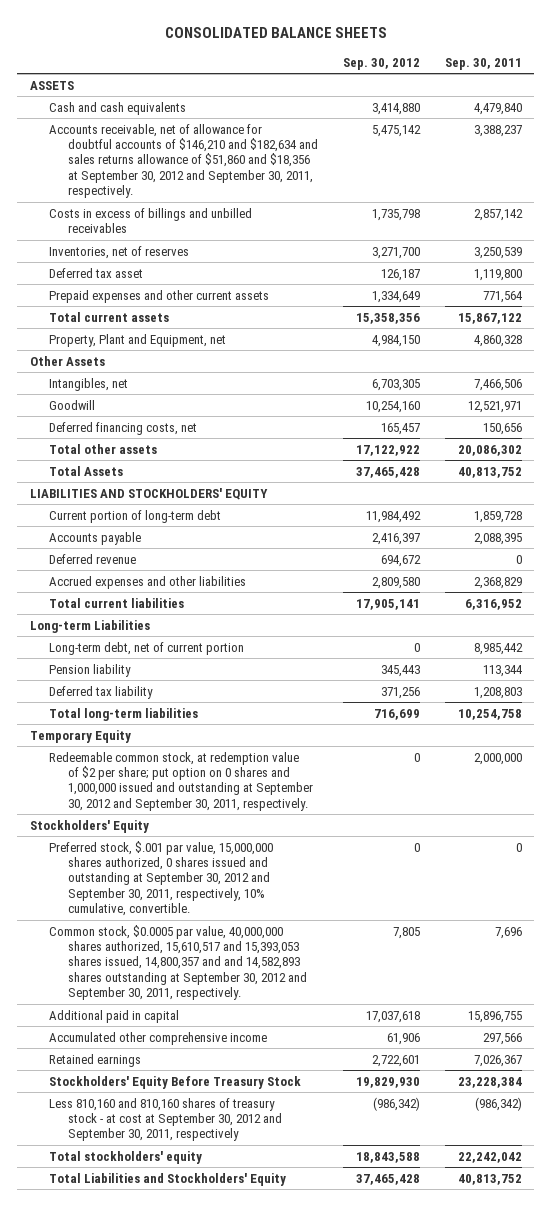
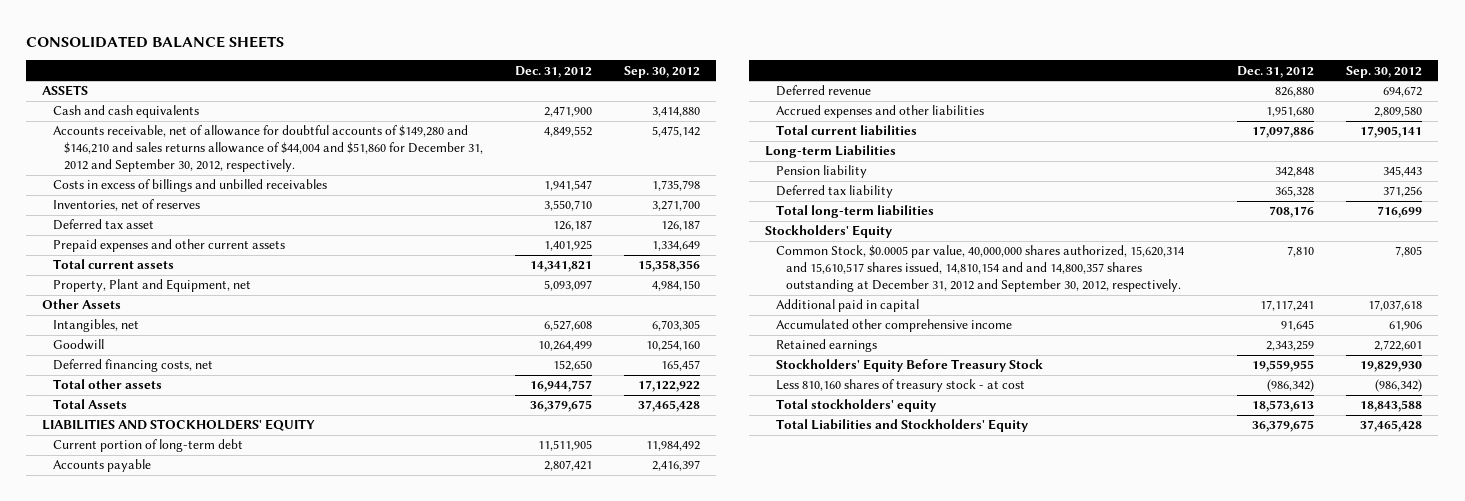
[444,57,522,70] Sep. 30, 2011 -> none
none -> [514,65,592,78] Dec. 31, 2012
[48,123,319,199] Accounts receivable, net of allowance for doubtful accounts of $146,210 and $182,634 and sales returns allowance of $51,860 and $18,356 at September 30, 2012 and September 30, 2011, respectively. -> [52,125,483,173] Accounts receivable, net of allowance for doubtful accounts of $149,280 and $146,210 and sales returns allowance of $44,004 and $51,860 for December 31, 2012 and September 30, 2012, respectively.
[48,641,244,655] Long-term debt, net of current portion -> none
[29,729,131,743] Temporary Equity -> none
[48,751,314,811] Redeemable common stock, at redemption value of $2 per share; put option on 0 shares and 1,000,000 issued and outstanding at September 30, 2012 and September 30, 2011, respectively. -> none
[48,840,273,917] Preferred stock, $.001 par value, 15,000,000 shares authorized, 0 shares issued and outstanding at September 30, 2012 and September 30, 2011, respectively, 10% cumulative, convertible. -> none
[48,924,308,1001] Common stock, $0.0005 par value, 40,000,000 shares authorized, 15,610,517 and 15,393,053 shares issued, 14,800,357 and and 14,582,893 shares outstanding at September 30, 2012 and September 30, 2011, respectively. -> [775,245,1184,293] Common Stock, $0.0005 par value, 40,000,000 shares authorized, 15,620,314 and 15,610,517 shares issued, 14,810,154 and and 14,800,357 shares outstanding at December 31, 2012 and September 30, 2012, respectively.
[48,1097,283,1142] Less 810,160 and 810,160 shares of treasury stock - at cost at September 30, 2012 and September 30, 2011, respectively -> [775,379,1025,393] Less 810,160 shares of treasury stock - at cost

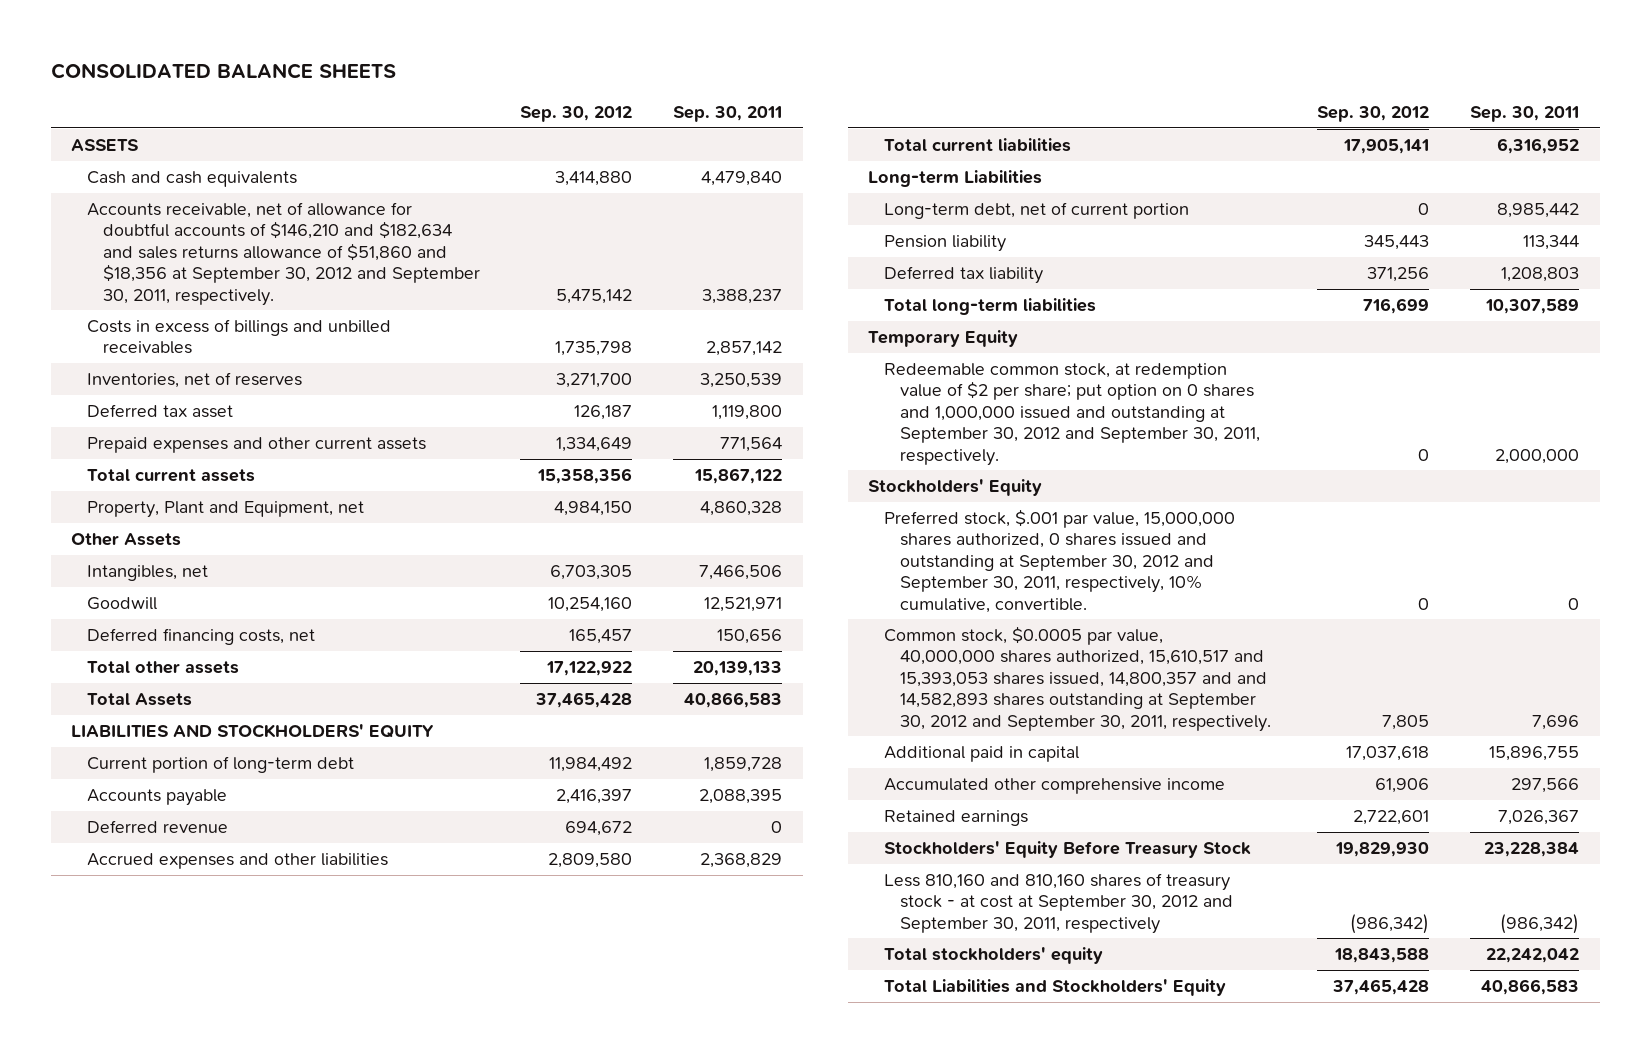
[514,65,592,78] Dec. 31, 2012 -> none
none -> [673,106,783,123] Sep. 30, 2011
[52,125,483,173] Accounts receivable, net of allowance for doubtful accounts of $149,280 and $146,210 and sales returns allowance of $44,004 and $51,860 for December 31, 2012 and September 30, 2012, respectively. -> [86,201,480,306] Accounts receivable, net of allowance for doubtful accounts of $146,210 and $182,634 and sales returns allowance of $51,860 and $18,356 at September 30, 2012 and September 30, 2011, respectively.
none -> [883,201,1189,219] Long-term debt, net of current portion
none -> [867,329,1018,347] Temporary Equity
none -> [883,362,1260,466] Redeemable common stock, at redemption value of $2 per share; put option on 0 shares and 1,000,000 issued and outstanding at September 30, 2012 and September 30, 2011, respectively.
none -> [883,508,1235,613] Preferred stock, $.001 par value, 15,000,000 shares authorized, 0 shares issued and outstanding at September 30, 2012 and September 30, 2011, respectively, 10% cumulative, convertible.
[775,245,1184,293] Common Stock, $0.0005 par value, 40,000,000 shares authorized, 15,620,314 and 15,610,517 shares issued, 14,810,154 and and 14,800,357 shares outstanding at December 31, 2012 and September 30, 2012, respectively. -> [883,625,1271,732] Common stock, $0.0005 par value, 40,000,000 shares authorized, 15,610,517 and 15,393,053 shares issued, 14,800,357 and and 14,582,893 shares outstanding at September 30, 2012 and September 30, 2011, respectively.
[775,379,1025,393] Less 810,160 shares of treasury stock - at cost -> [883,872,1233,934] Less 810,160 and 810,160 shares of treasury stock - at cost at September 30, 2012 and September 30, 2011, respectively

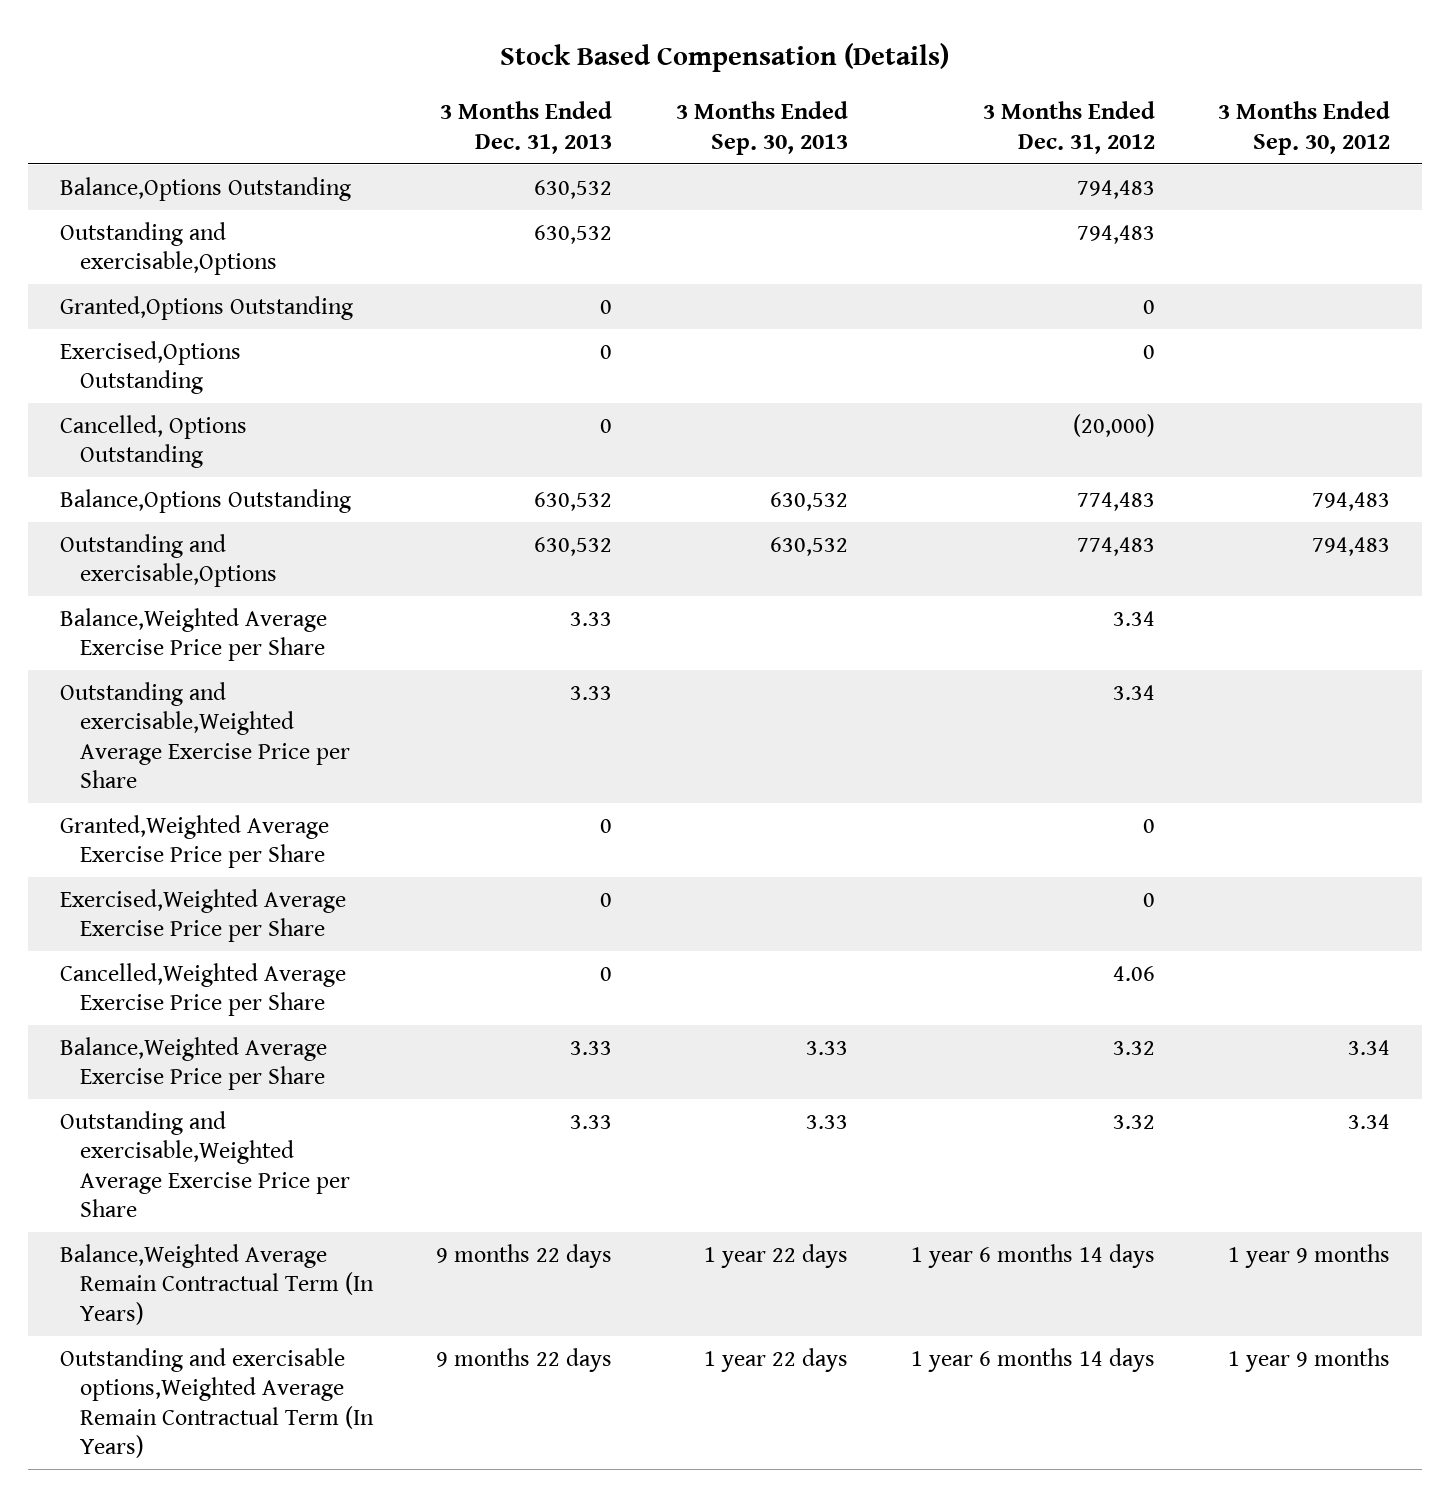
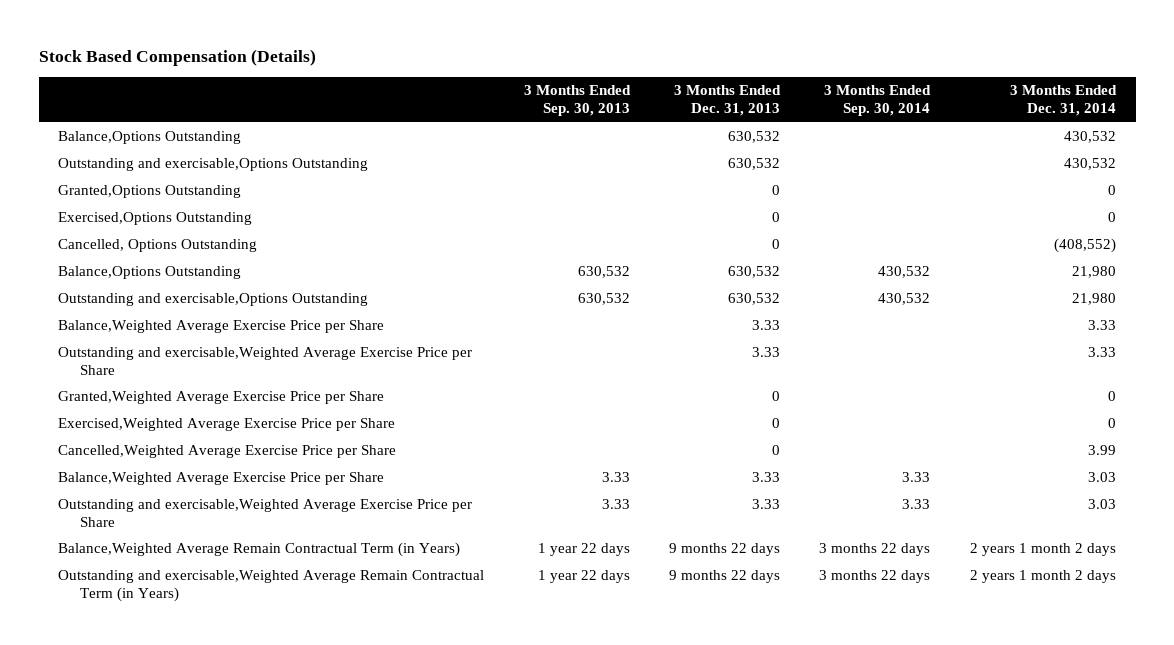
[983,101,1156,154] 3 Months Ended Dec. 31, 2012 -> none
[1218,101,1391,155] 3 Months Ended Sep. 30, 2012 -> none
none -> [824,85,932,117] 3 Months Ended Sep. 30, 2014
none -> [1009,85,1117,117] 3 Months Ended Dec. 31, 2014
[59,221,277,276] Outstanding and exercisable,Options -> [58,158,369,172] Outstanding and exercisable,Options Outstanding
[59,533,277,588] Outstanding and exercisable,Options -> [58,293,369,307] Outstanding and exercisable,Options Outstanding
[59,1243,374,1325] Balance,Weighted Average Remain Contractual Term (In Years) -> [58,542,461,558] Balance,Weighted Average Remain Contractual Term (in Years)
[59,1347,374,1459] Outstanding and exercisable options,Weighted Average Remain Contractual Term (In Years) -> [58,570,485,602] Outstanding and exercisable,Weighted Average Remain Contractual Term (in Years)

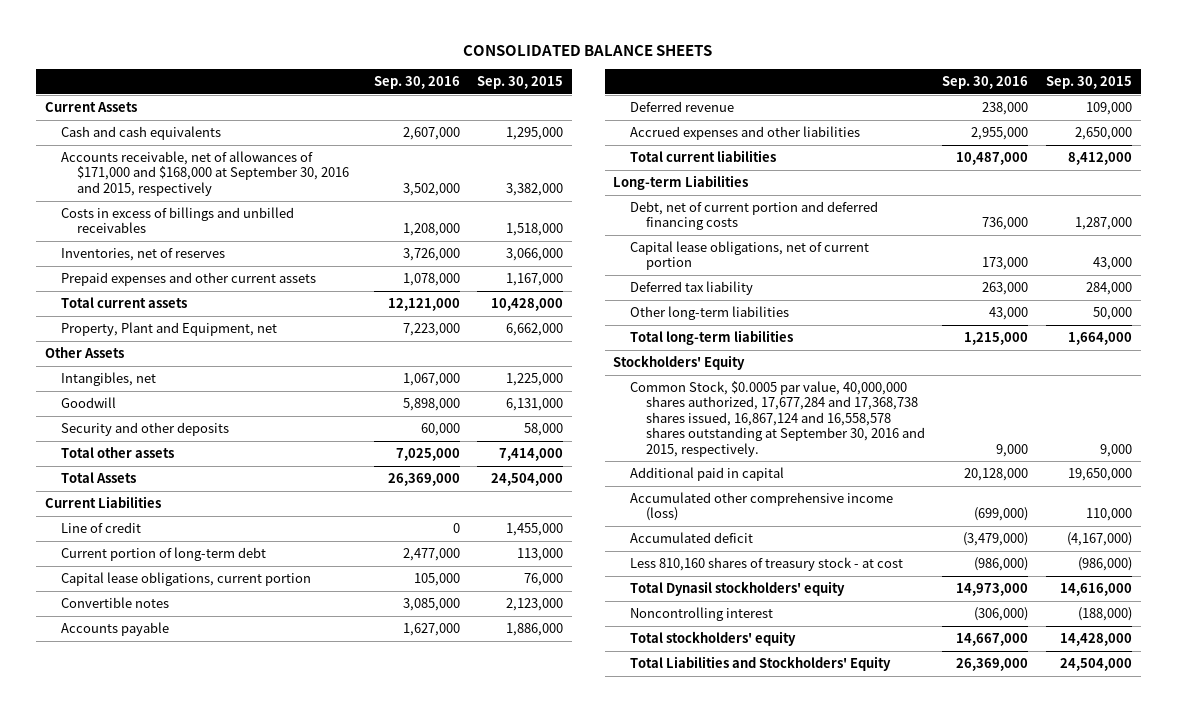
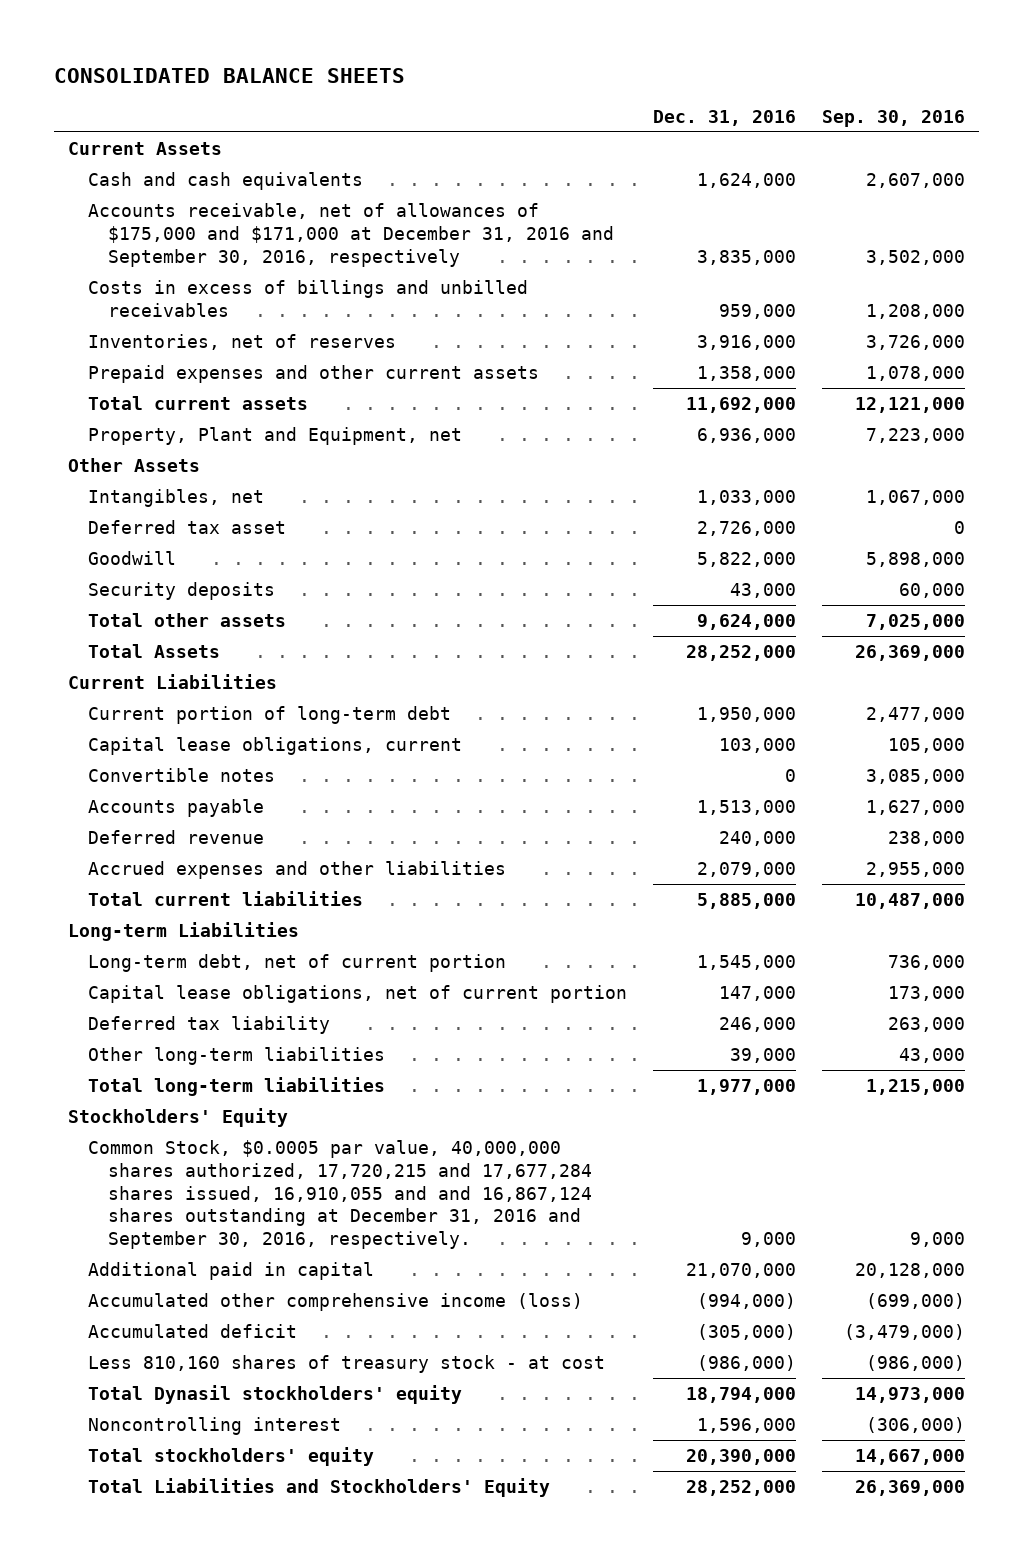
[477,76,564,90] Sep. 30, 2015 -> none
none -> [652,109,796,126] Dec. 31, 2016
[61,151,350,196] Accounts receivable, net of allowances of $171,000 and $168,000 at September 30, 2016 and 2015, respectively -> [87,203,614,267] Accounts receivable, net of allowances of $175,000 and $171,000 at December 31, 2016 and September 30, 2016, respectively
none -> [87,520,286,535] Deferred tax asset
[61,422,230,437] Security and other deposits -> [87,582,275,601] Security deposits
[61,522,142,534] Line of credit -> none
[61,572,312,587] Capital lease obligations, current portion -> [87,737,462,756] Capital lease obligations, current
[629,201,878,231] Debt, net of current portion and deferred financing costs -> [87,954,506,973] Long-term debt, net of current portion
[629,381,925,457] Common Stock, $0.0005 par value, 40,000,000 shares authorized, 17,677,284 and 17,368,738 shares issued, 16,867,124 and 16,558,578 shares outstanding at September 30, 2016 and 2015, respectively. -> [87,1140,592,1250] Common Stock, $0.0005 par value, 40,000,000 shares authorized, 17,720,215 and 17,677,284 shares issued, 16,910,055 and and 16,867,124 shares outstanding at December 31, 2016 and September 30, 2016, respectively.

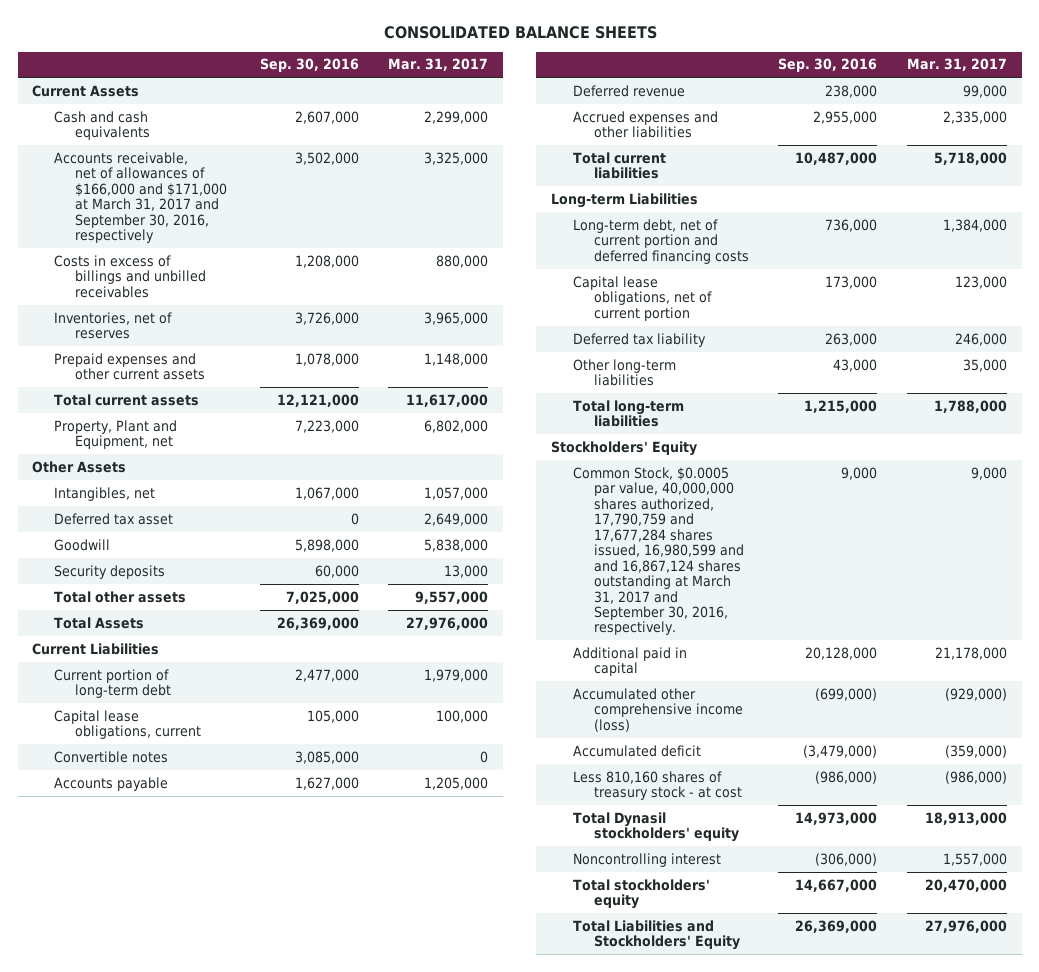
[652,109,796,126] Dec. 31, 2016 -> none
none -> [388,58,489,72] Mar. 31, 2017
[87,203,614,267] Accounts receivable, net of allowances of $175,000 and $171,000 at December 31, 2016 and September 30, 2016, respectively -> [53,151,228,244] Accounts receivable, net of allowances of $166,000 and $171,000 at March 31, 2017 and September 30, 2016, respectively
[87,954,506,973] Long-term debt, net of current portion -> [572,218,749,264] Long-term debt, net of current portion and deferred financing costs
[87,1140,592,1250] Common Stock, $0.0005 par value, 40,000,000 shares authorized, 17,720,215 and 17,677,284 shares issued, 16,910,055 and and 16,867,124 shares outstanding at December 31, 2016 and September 30, 2016, respectively. -> [572,466,744,636] Common Stock, $0.0005 par value, 40,000,000 shares authorized, 17,790,759 and 17,677,284 shares issued, 16,980,599 and and 16,867,124 shares outstanding at March 31, 2017 and September 30, 2016, respectively.

